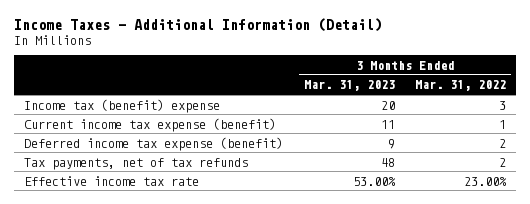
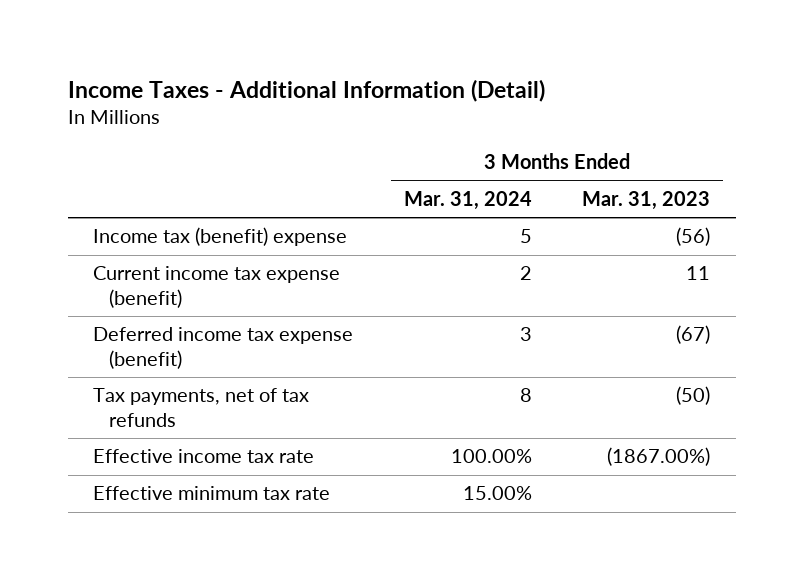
[414,80,506,92] Mar. 31, 2022 -> none
none -> [403,190,532,210] Mar. 31, 2024
[380,100,395,110] 20 -> [676,227,711,247] (56)
[387,138,395,149] 9 -> [676,325,711,345] (67)
[380,157,395,167] 48 -> [676,386,711,406] (50)
[352,176,396,186] 53.00% -> [607,447,711,467] (1867.00%)
none -> [92,486,330,501] Effective minimum tax rate

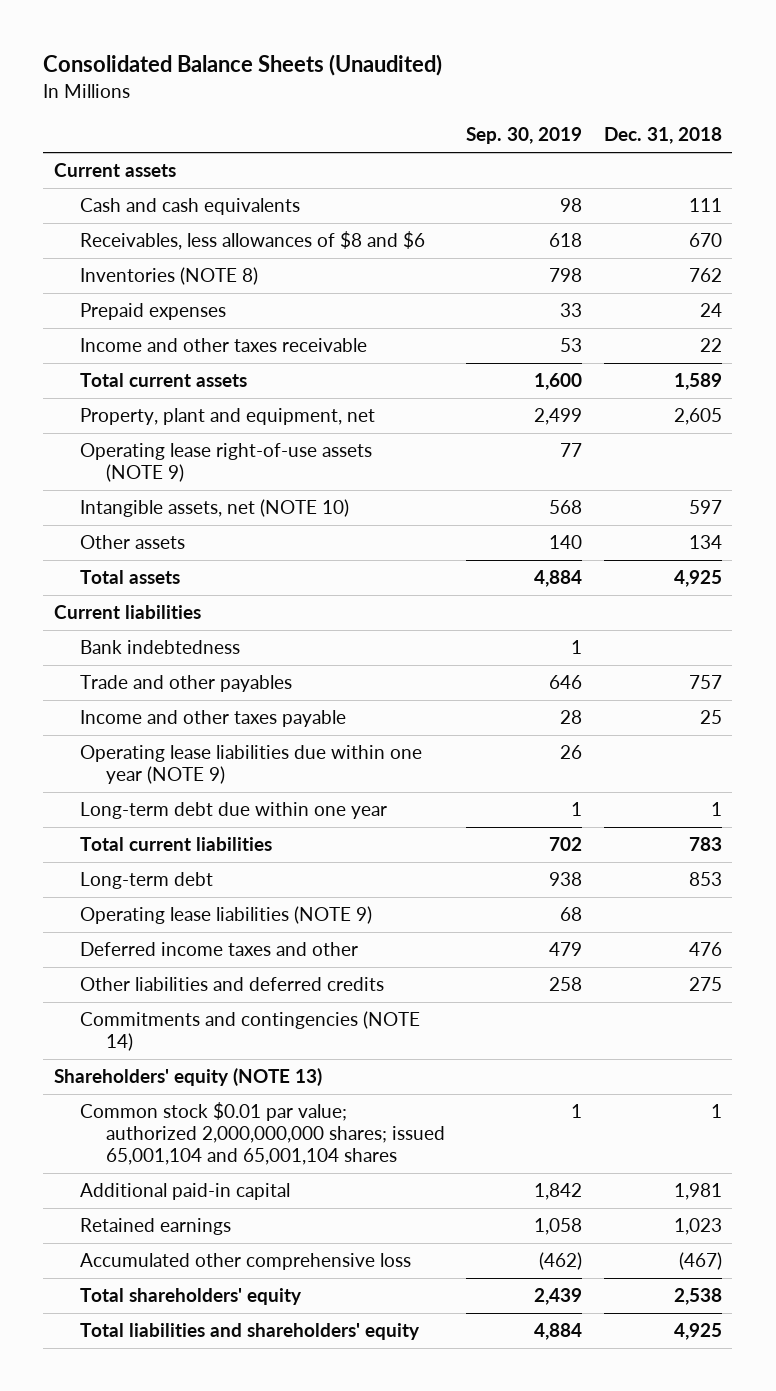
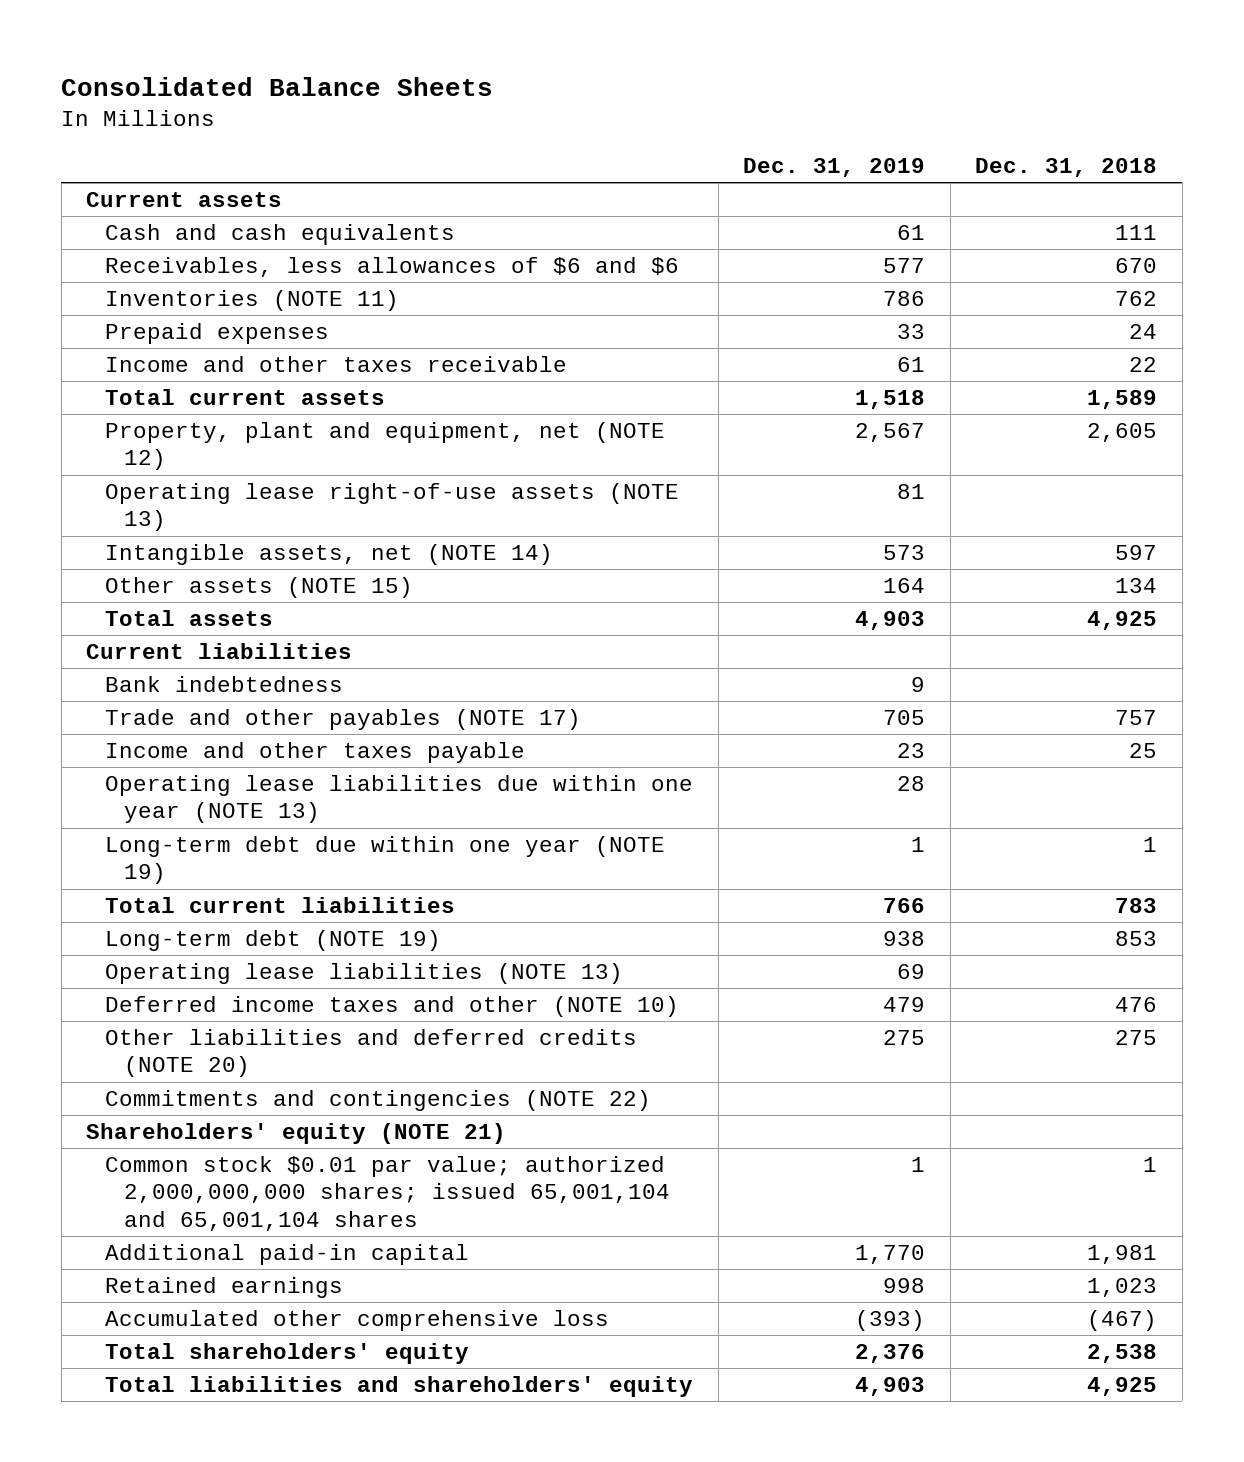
[43,54,443,77] Consolidated Balance Sheets (Unaudited) -> [61,77,494,97] Consolidated Balance Sheets
[466,127,583,145] Sep. 30, 2019 -> none
none -> [743,158,926,178] Dec. 31, 2019
[80,231,426,251] Receivables, less allowances of $8 and $6 -> [104,257,679,278] Receivables, less allowances of $6 and $6
[80,267,259,286] Inventories (NOTE 8) -> [104,290,399,312] Inventories (NOTE 11)
[80,408,376,426] Property, plant and equipment, net -> [104,422,665,471] Property, plant and equipment, net (NOTE 12)
[80,443,373,483] Operating lease right-of-use assets (NOTE 9) -> [104,483,679,532] Operating lease right-of-use assets (NOTE 13)
[80,499,350,518] Intangible assets, net (NOTE 10) -> [104,544,553,566] Intangible assets, net (NOTE 14)
[80,535,186,550] Other assets -> [104,577,413,599] Other assets (NOTE 15)
[80,675,293,693] Trade and other payables -> [104,709,581,731] Trade and other payables (NOTE 17)
[80,745,423,785] Operating lease liabilities due within one year (NOTE 9) -> [104,775,693,824] Operating lease liabilities due within one year (NOTE 13)
[80,802,388,820] Long-term debt due within one year -> [104,836,665,885] Long-term debt due within one year (NOTE 19)
[80,872,214,890] Long-term debt -> [104,930,441,952] Long-term debt (NOTE 19)
[80,906,373,925] Operating lease liabilities (NOTE 9) -> [104,963,623,985] Operating lease liabilities (NOTE 13)
[80,942,359,957] Deferred income taxes and other -> [104,996,679,1018] Deferred income taxes and other (NOTE 10)
[80,977,385,992] Other liabilities and deferred credits -> [104,1029,637,1078] Other liabilities and deferred credits (NOTE 20)
[80,1011,421,1052] Commitments and contingencies (NOTE 14) -> [104,1090,651,1112] Commitments and contingencies (NOTE 22)
[53,1068,322,1087] Shareholders' equity (NOTE 13) -> [86,1123,507,1145] Shareholders' equity (NOTE 21)

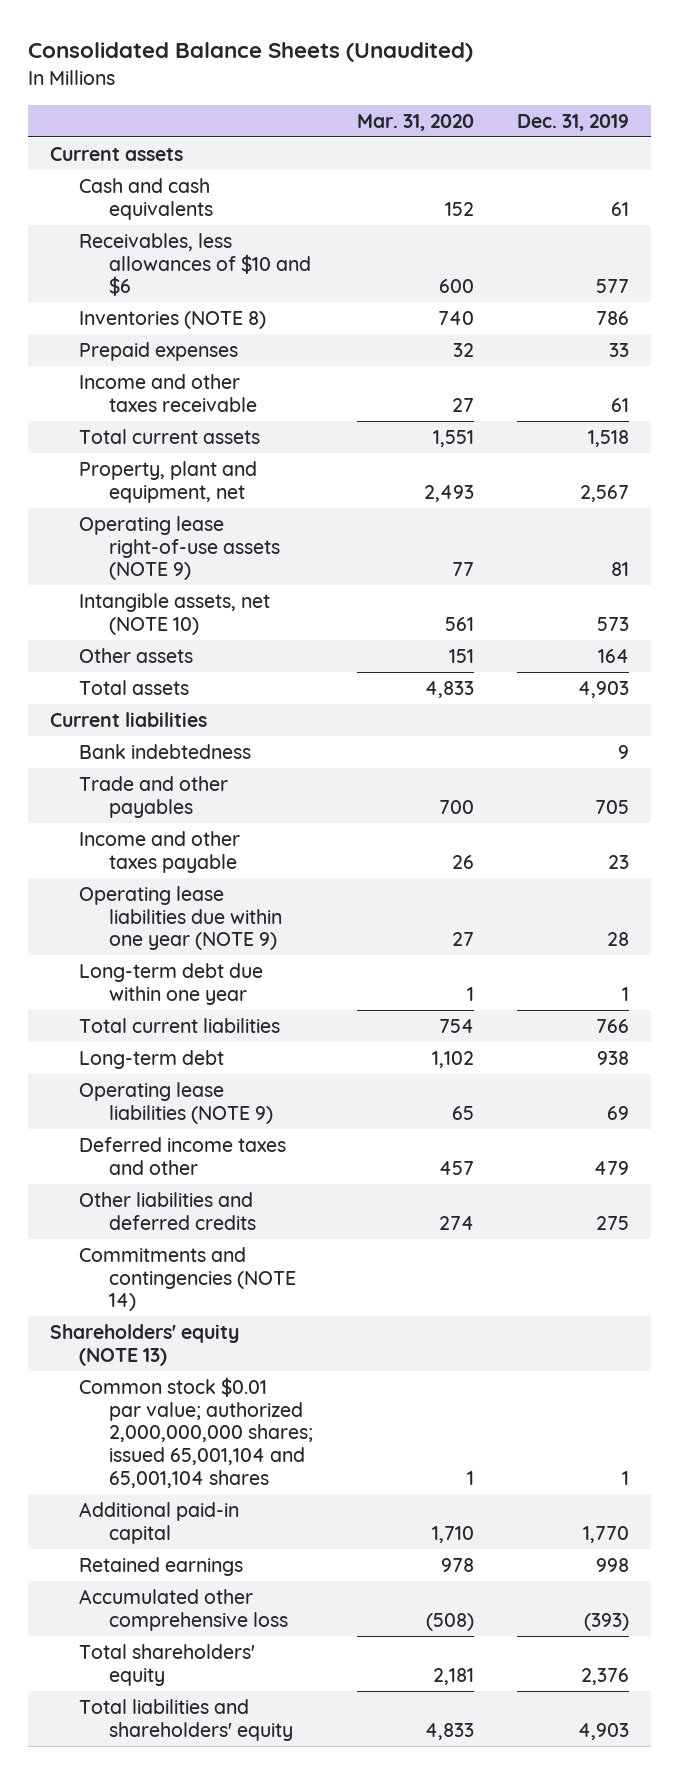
[61,77,494,97] Consolidated Balance Sheets -> [28,42,474,63] Consolidated Balance Sheets (Unaudited)
[975,158,1158,178] Dec. 31, 2018 -> none
none -> [356,113,474,131] Mar. 31, 2020
[104,257,679,278] Receivables, less allowances of $6 and $6 -> [79,232,312,297] Receivables, less allowances of $10 and $6
[104,290,399,312] Inventories (NOTE 11) -> [79,310,267,329] Inventories (NOTE 8)
[104,422,665,471] Property, plant and equipment, net (NOTE 12) -> [79,460,258,503] Property, plant and equipment, net
[104,483,679,532] Operating lease right-of-use assets (NOTE 13) -> [79,515,281,581] Operating lease right-of-use assets (NOTE 9)
[104,544,553,566] Intangible assets, net (NOTE 14) -> [79,592,271,635] Intangible assets, net (NOTE 10)
[104,577,413,599] Other assets (NOTE 15) -> [79,647,194,663] Other assets
[104,709,581,731] Trade and other payables (NOTE 17) -> [79,775,229,818] Trade and other payables
[104,775,693,824] Operating lease liabilities due within one year (NOTE 13) -> [79,885,283,951] Operating lease liabilities due within one year (NOTE 9)
[104,836,665,885] Long-term debt due within one year (NOTE 19) -> [79,962,264,1005] Long-term debt due within one year
[104,930,441,952] Long-term debt (NOTE 19) -> [79,1049,225,1069] Long-term debt
[104,963,623,985] Operating lease liabilities (NOTE 13) -> [79,1081,274,1124] Operating lease liabilities (NOTE 9)
[104,996,679,1018] Deferred income taxes and other (NOTE 10) -> [79,1136,287,1175] Deferred income taxes and other
[104,1029,637,1078] Other liabilities and deferred credits (NOTE 20) -> [79,1191,257,1230] Other liabilities and deferred credits
[104,1090,651,1112] Commitments and contingencies (NOTE 22) -> [79,1246,297,1312] Commitments and contingencies (NOTE 14)
[86,1123,507,1145] Shareholders' equity (NOTE 21) -> [49,1323,239,1366] Shareholders' equity (NOTE 13)

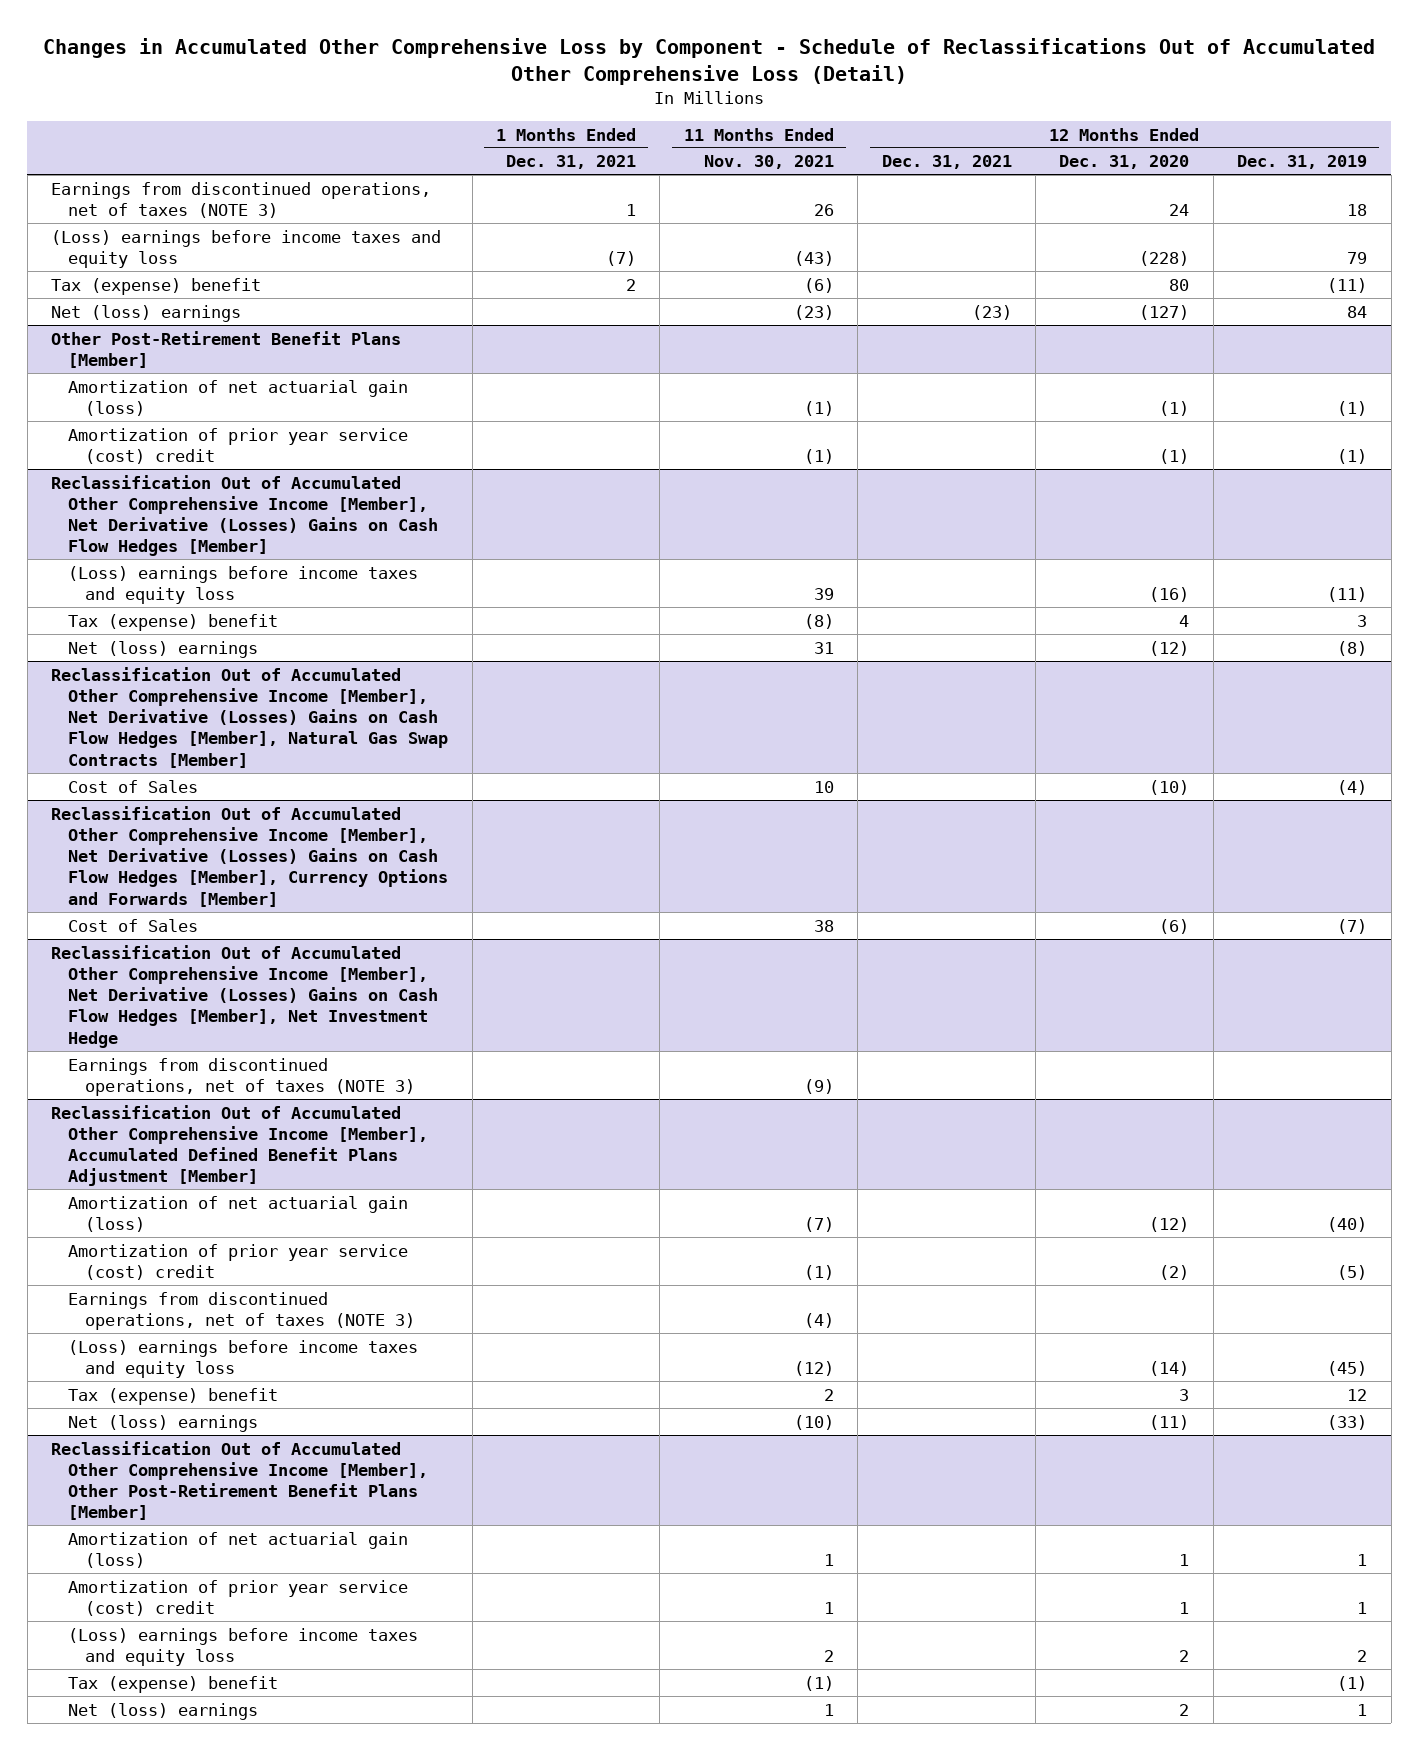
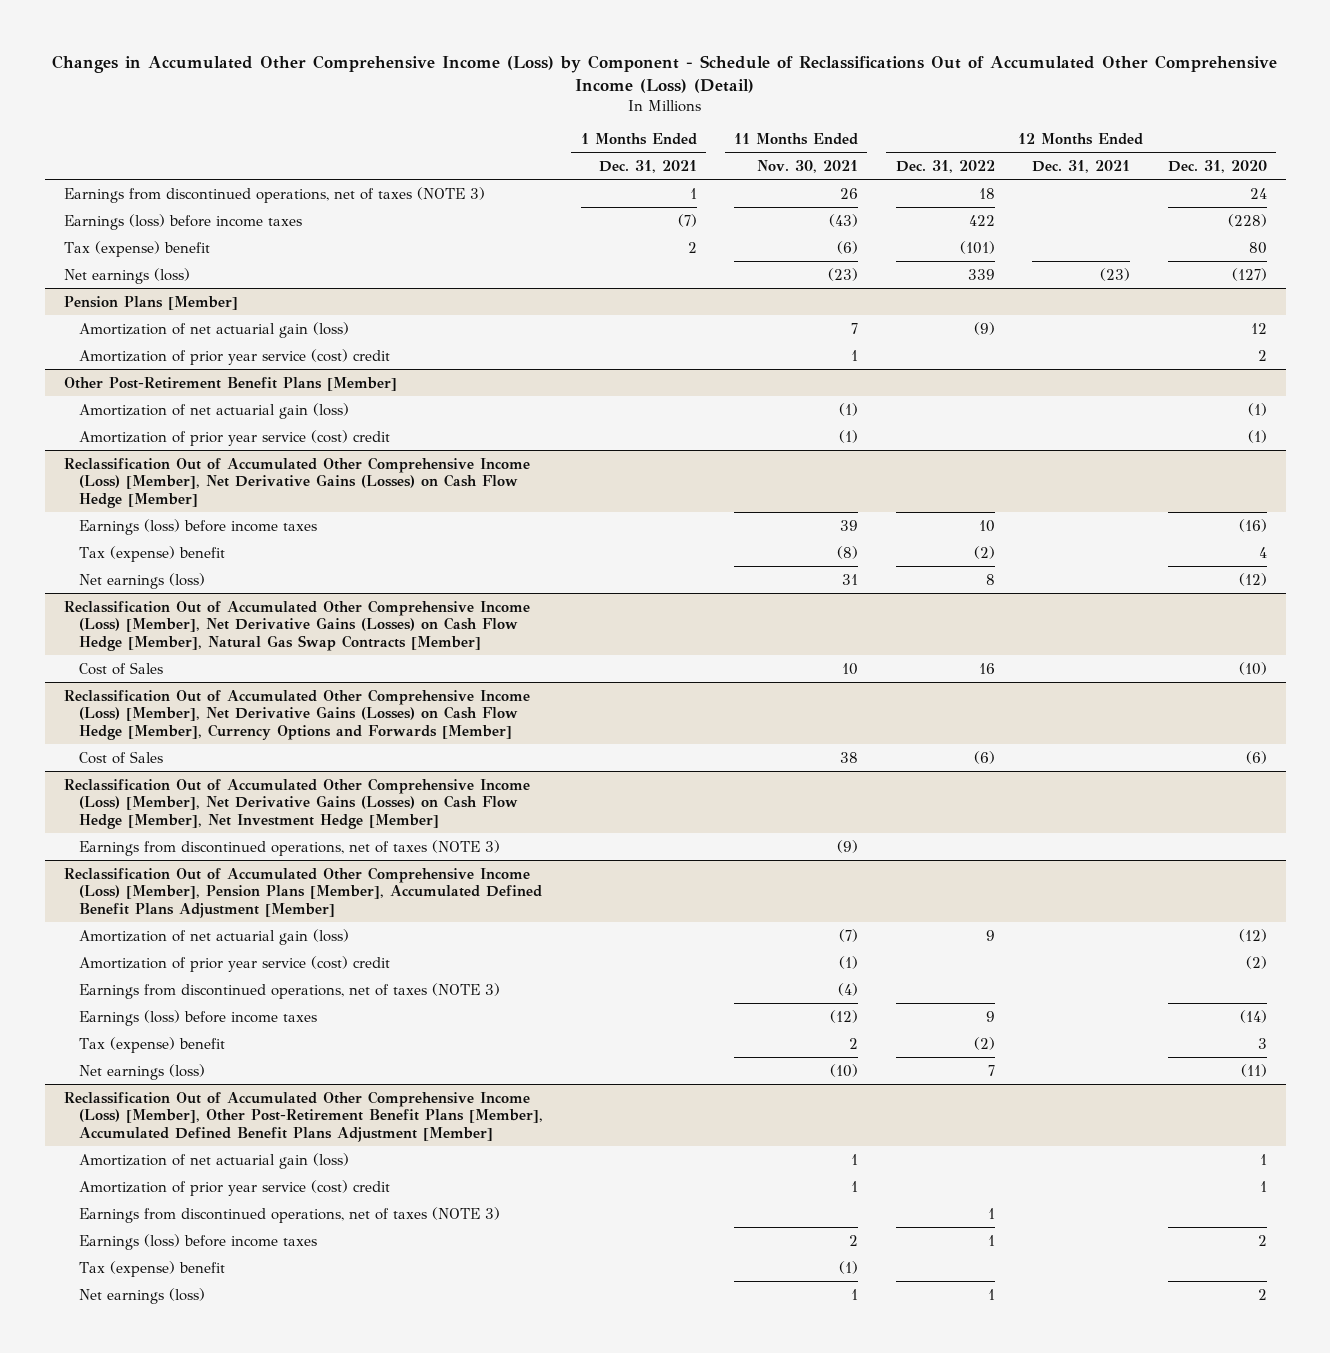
[43,37,1376,85] Changes in Accumulated Other Comprehensive Loss by Component - Schedule of Reclassifications Out of Accumulated Other Comprehensive Loss (Detail) -> [52,54,1278,93] Changes in Accumulated Other Comprehensive Income (Loss) by Component - Schedule of Reclassifications Out of Accumulated Other Comprehensive Income (Loss) (Detail)
[1237,155,1368,170] Dec. 31, 2019 -> none
none -> [895,160,995,174] Dec. 31, 2022
[51,229,442,268] (Loss) earnings before income taxes and equity loss -> [63,213,302,230] Earnings (loss) before income taxes
[51,304,242,322] Net (loss) earnings -> [63,267,190,284] Net earnings (loss)
none -> [63,295,238,310] Pension Plans [Member]
none -> [78,321,349,338] Amortization of net actuarial gain (loss)
none -> [78,348,390,365] Amortization of prior year service (cost) credit
[51,474,439,557] Reclassification Out of Accumulated Other Comprehensive Income [Member], Net Derivative (Losses) Gains on Cash Flow Hedges [Member] -> [63,456,530,509] Reclassification Out of Accumulated Other Comprehensive Income (Loss) [Member], Net Derivative Gains (Losses) on Cash Flow Hedge [Member]
[68,565,419,604] (Loss) earnings before income taxes and equity loss -> [78,518,317,535] Earnings (loss) before income taxes
[68,640,259,658] Net (loss) earnings -> [78,572,205,589] Net earnings (loss)
[51,666,449,768] Reclassification Out of Accumulated Other Comprehensive Income [Member], Net Derivative (Losses) Gains on Cash Flow Hedges [Member], Natural Gas Swap Contracts [Member] -> [63,599,530,652] Reclassification Out of Accumulated Other Comprehensive Income (Loss) [Member], Net Derivative Gains (Losses) on Cash Flow Hedge [Member], Natural Gas Swap Contracts [Member]
[51,805,449,907] Reclassification Out of Accumulated Other Comprehensive Income [Member], Net Derivative (Losses) Gains on Cash Flow Hedges [Member], Currency Options and Forwards [Member] -> [63,688,530,741] Reclassification Out of Accumulated Other Comprehensive Income (Loss) [Member], Net Derivative Gains (Losses) on Cash Flow Hedge [Member], Currency Options and Forwards [Member]
[51,944,439,1048] Reclassification Out of Accumulated Other Comprehensive Income [Member], Net Derivative (Losses) Gains on Cash Flow Hedges [Member], Net Investment Hedge -> [63,777,530,830] Reclassification Out of Accumulated Other Comprehensive Income (Loss) [Member], Net Derivative Gains (Losses) on Cash Flow Hedge [Member], Net Investment Hedge [Member]
[51,1104,429,1187] Reclassification Out of Accumulated Other Comprehensive Income [Member], Accumulated Defined Benefit Plans Adjustment [Member] -> [63,866,542,919] Reclassification Out of Accumulated Other Comprehensive Income (Loss) [Member], Pension Plans [Member], Accumulated Defined Benefit Plans Adjustment [Member]
[68,1339,419,1378] (Loss) earnings before income taxes and equity loss -> [78,1009,317,1026] Earnings (loss) before income taxes
[68,1414,259,1432] Net (loss) earnings -> [78,1063,205,1080] Net earnings (loss)
[51,1440,429,1521] Reclassification Out of Accumulated Other Comprehensive Income [Member], Other Post-Retirement Benefit Plans [Member] -> [63,1090,543,1143] Reclassification Out of Accumulated Other Comprehensive Income (Loss) [Member], Other Post-Retirement Benefit Plans [Member], Accumulated Defined Benefit Plans Adjustment [Member]
none -> [78,1206,500,1223] Earnings from discontinued operations, net of taxes (NOTE 3)
[68,1627,419,1666] (Loss) earnings before income taxes and equity loss -> [78,1233,317,1250] Earnings (loss) before income taxes
[68,1702,259,1720] Net (loss) earnings -> [78,1287,205,1304] Net earnings (loss)

